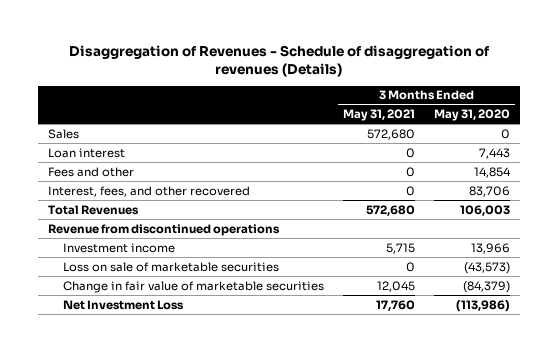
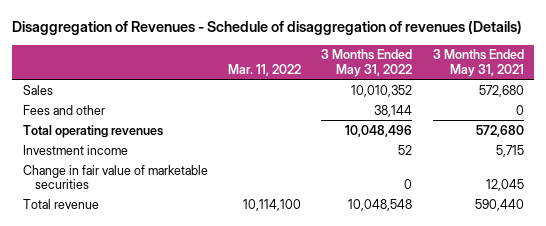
[434,109,511,122] May 31, 2020 -> none
none -> [228,64,302,77] Mar. 11, 2022
none -> [321,49,413,78] 3 Months Ended May 31, 2022
[47,147,125,158] Loan interest -> none
[47,185,250,197] Interest, fees, and other recovered -> none
[47,223,280,236] Revenue from discontinued operations -> none
[47,204,139,215] Total Revenues -> [22,124,163,138] Total operating revenues
[62,261,279,272] Loss on sale of marketable securities -> none
[62,299,184,310] Net Investment Loss -> none
none -> [22,198,99,209] Total revenue

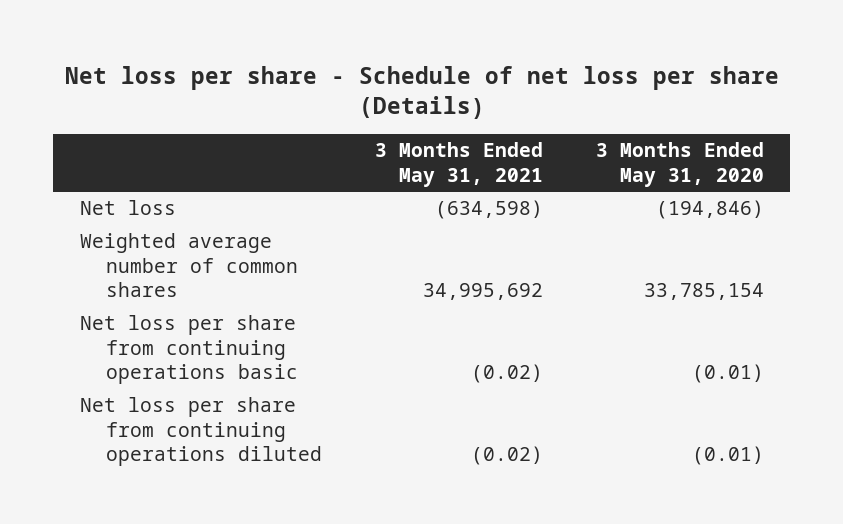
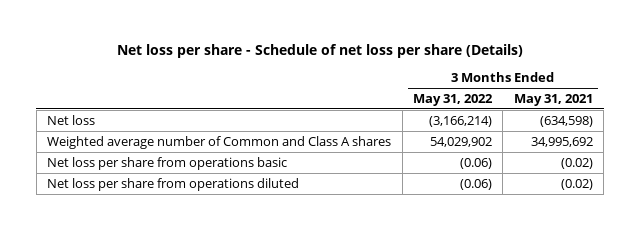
[595,142,764,187] 3 Months Ended May 31, 2020 -> none
none -> [412,93,493,106] May 31, 2022
[79,233,298,298] Weighted average number of common shares -> [47,135,392,149] Weighted average number of Common and Class A shares
[79,315,298,385] Net loss per share from continuing operations basic -> [47,156,288,170] Net loss per share from operations basic
[79,397,322,467] Net loss per share from continuing operations diluted -> [47,177,300,191] Net loss per share from operations diluted

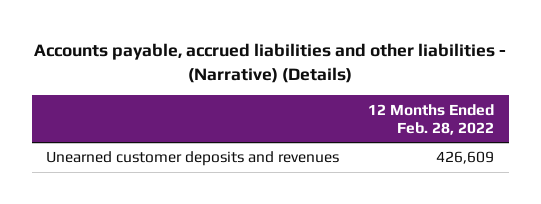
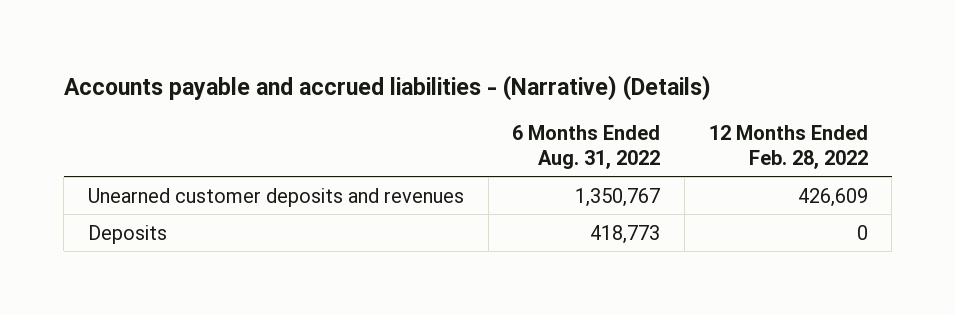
[34,42,507,83] Accounts payable, accrued liabilities and other liabilities - (Narrative) (Details) -> [63,74,711,101] Accounts payable and accrued liabilities - (Narrative) (Details)
none -> [512,125,661,169] 6 Months Ended Aug. 31, 2022
none -> [87,224,167,244] Deposits

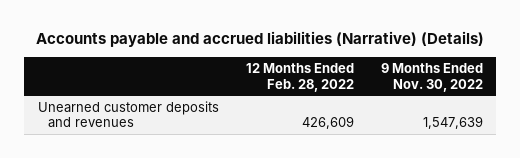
[63,74,711,101] Accounts payable and accrued liabilities - (Narrative) (Details) -> [36,31,485,48] Accounts payable and accrued liabilities (Narrative) (Details)
[512,125,661,169] 6 Months Ended Aug. 31, 2022 -> none
none -> [380,63,483,92] 9 Months Ended Nov. 30, 2022
[87,224,167,244] Deposits -> none

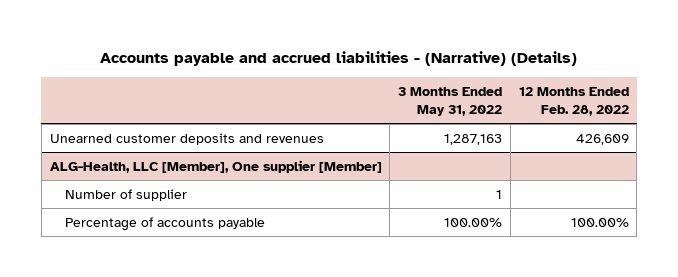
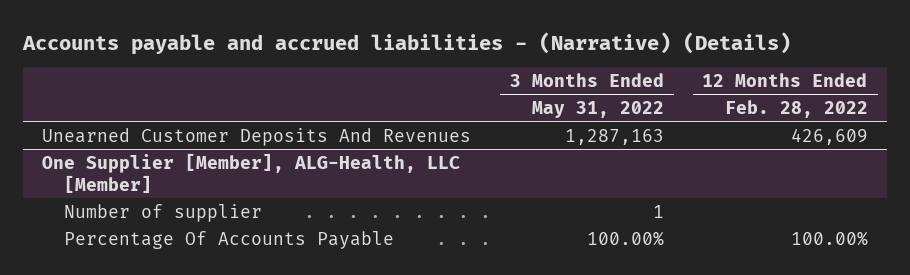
[49,132,324,145] Unearned customer deposits and revenues -> [42,127,472,146] Unearned Customer Deposits And Revenues
[49,159,382,173] ALG-Health, LLC [Member], One supplier [Member] -> [42,152,461,194] One Supplier [Member], ALG-Health, LLC [Member]
[65,216,266,231] Percentage of accounts payable -> [63,230,394,249] Percentage Of Accounts Payable

